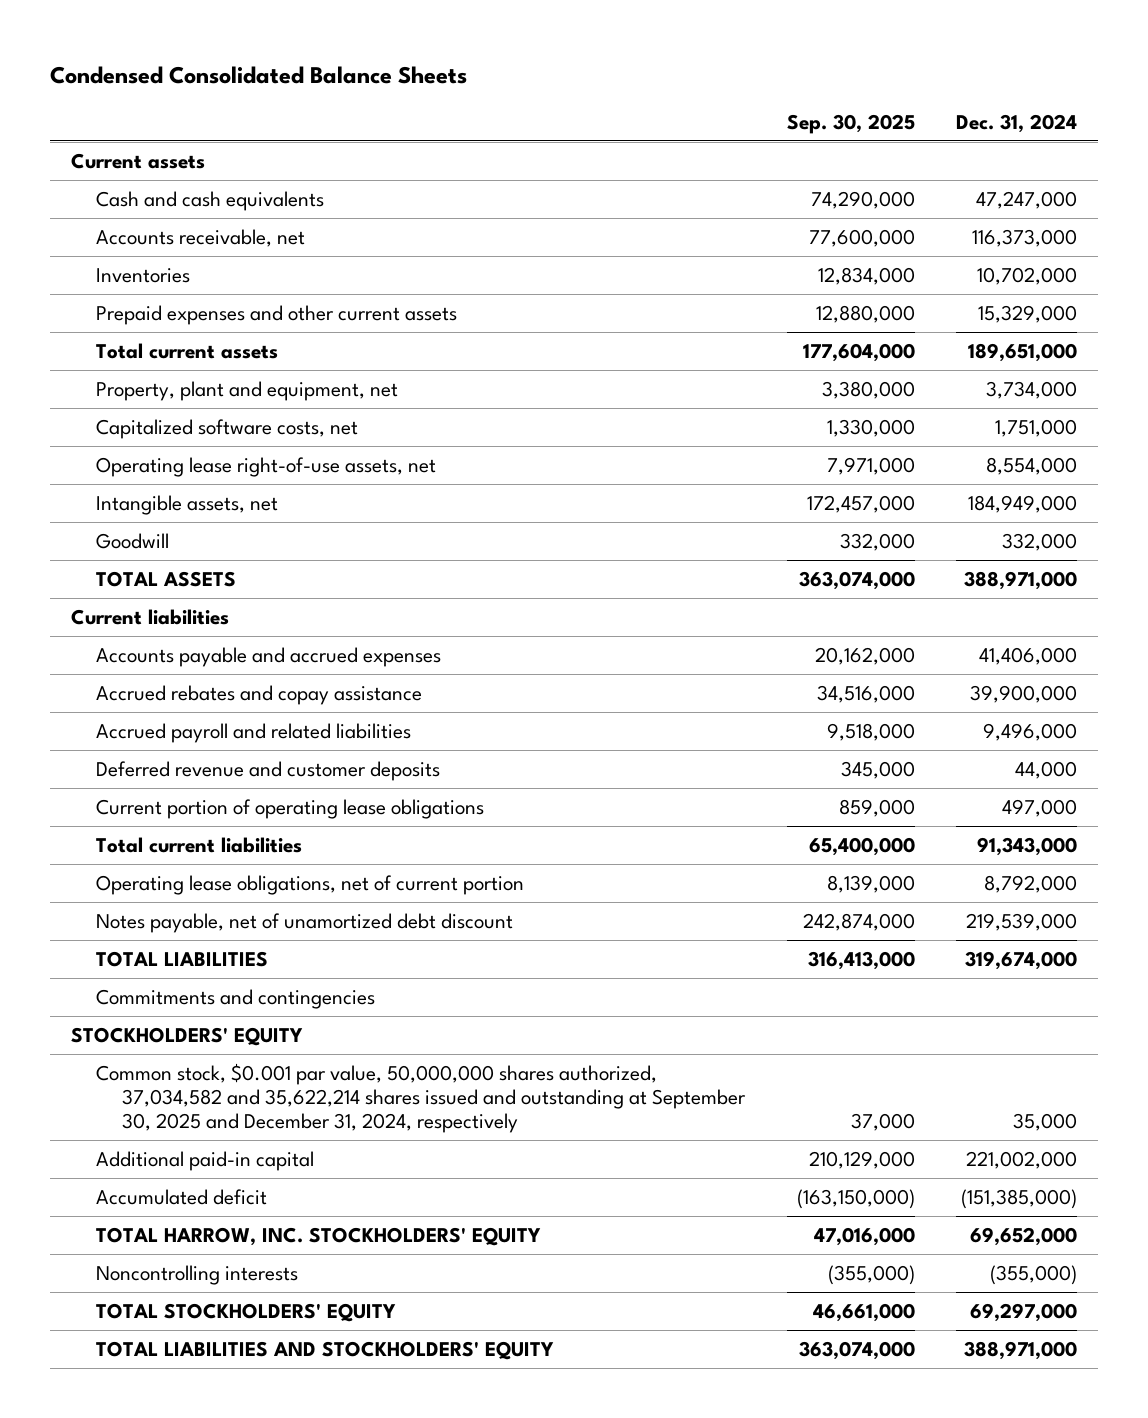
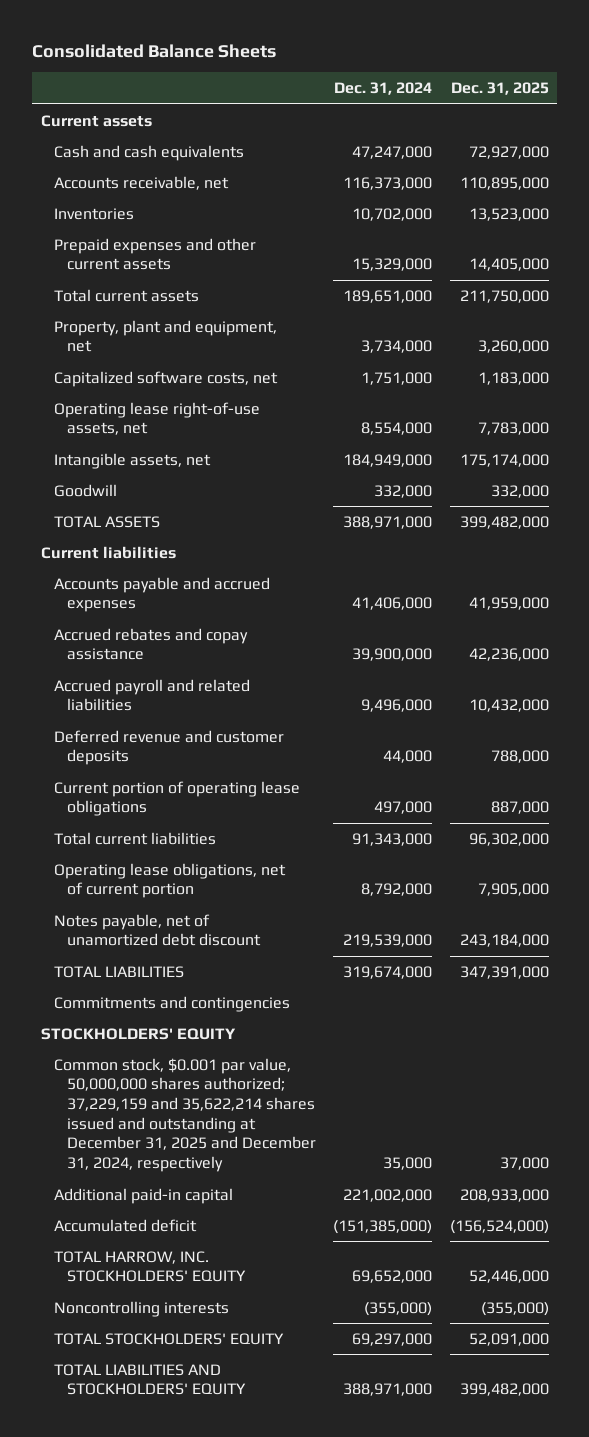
[50,65,468,84] Condensed Consolidated Balance Sheets -> [32,43,277,58] Consolidated Balance Sheets
[786,113,915,134] Sep. 30, 2025 -> none
none -> [450,82,549,96] Dec. 31, 2025
[96,1062,746,1134] Common stock, $0.001 par value, 50,000,000 shares authorized, 37,034,582 and 35,622,214 shares issued and outstanding at September 30, 2025 and December 31, 2024, respectively -> [53,1057,317,1173] Common stock, $0.001 par value, 50,000,000 shares authorized; 37,229,159 and 35,622,214 shares issued and outstanding at December 31, 2025 and December 31, 2024, respectively

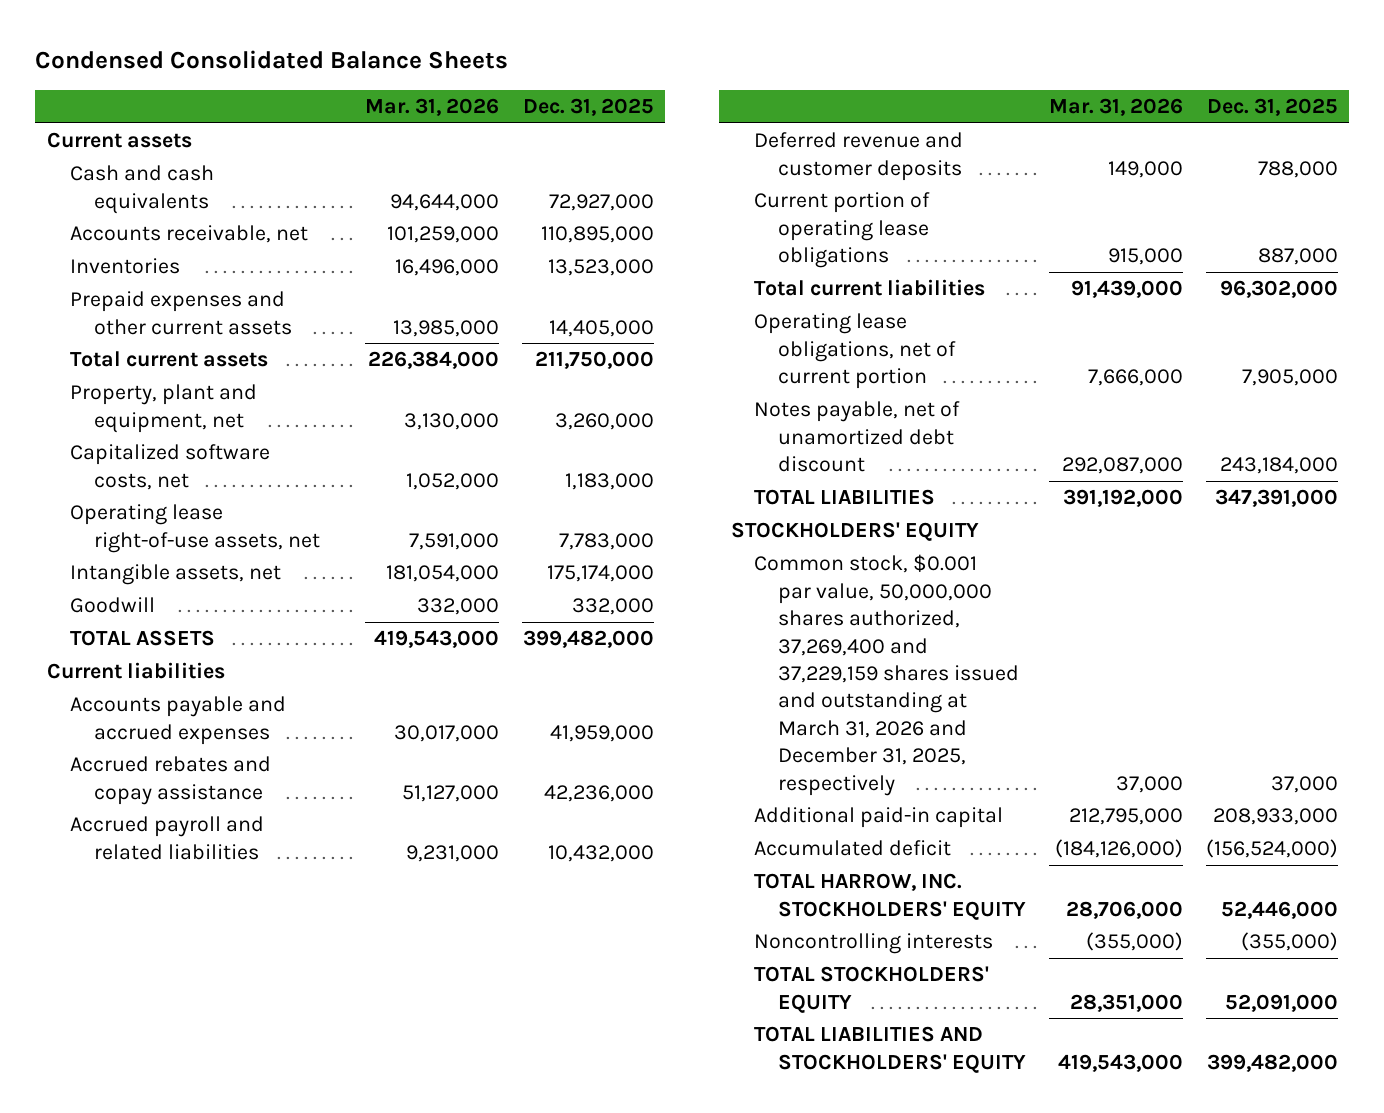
[32,43,277,58] Consolidated Balance Sheets -> [35,50,509,70] Condensed Consolidated Balance Sheets
[334,82,433,96] Dec. 31, 2024 -> none
none -> [364,98,499,117] Mar. 31, 2026
[53,995,290,1012] Commitments and contingencies -> none
[53,1057,317,1173] Common stock, $0.001 par value, 50,000,000 shares authorized; 37,229,159 and 35,622,214 shares issued and outstanding at December 31, 2025 and December 31, 2024, respectively -> [754,554,1019,796] Common stock, $0.001 par value, 50,000,000 shares authorized, 37,269,400 and 37,229,159 shares issued and outstanding at March 31, 2026 and December 31, 2025, respectively

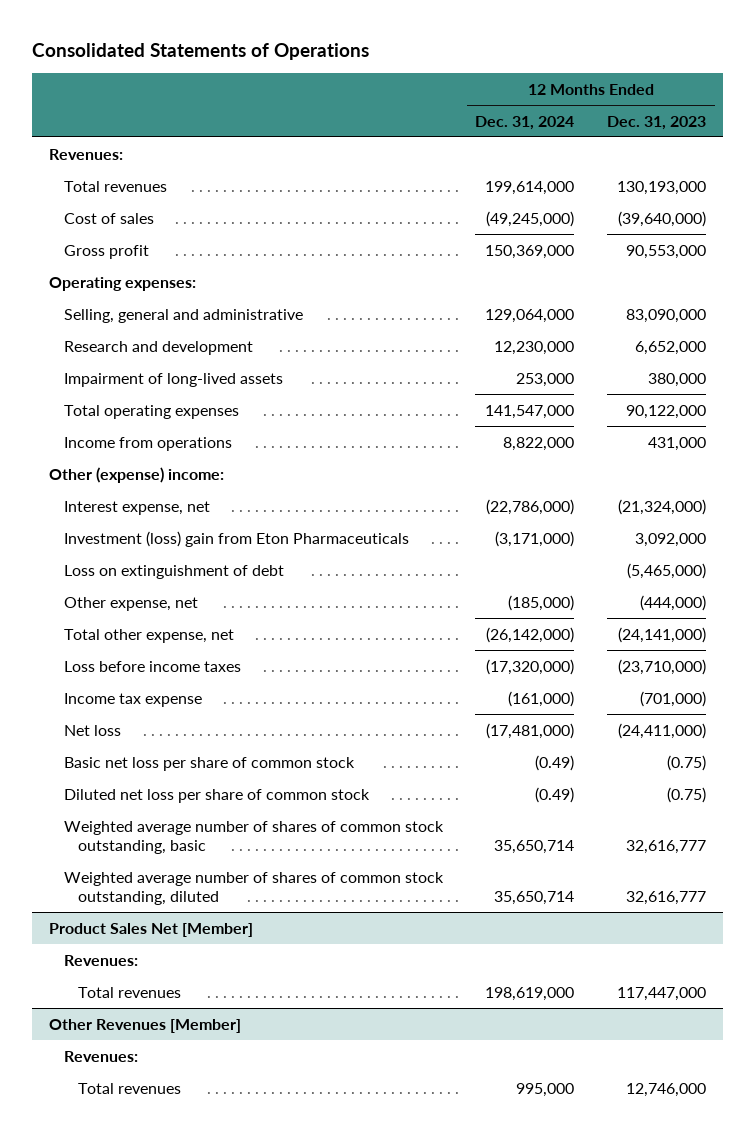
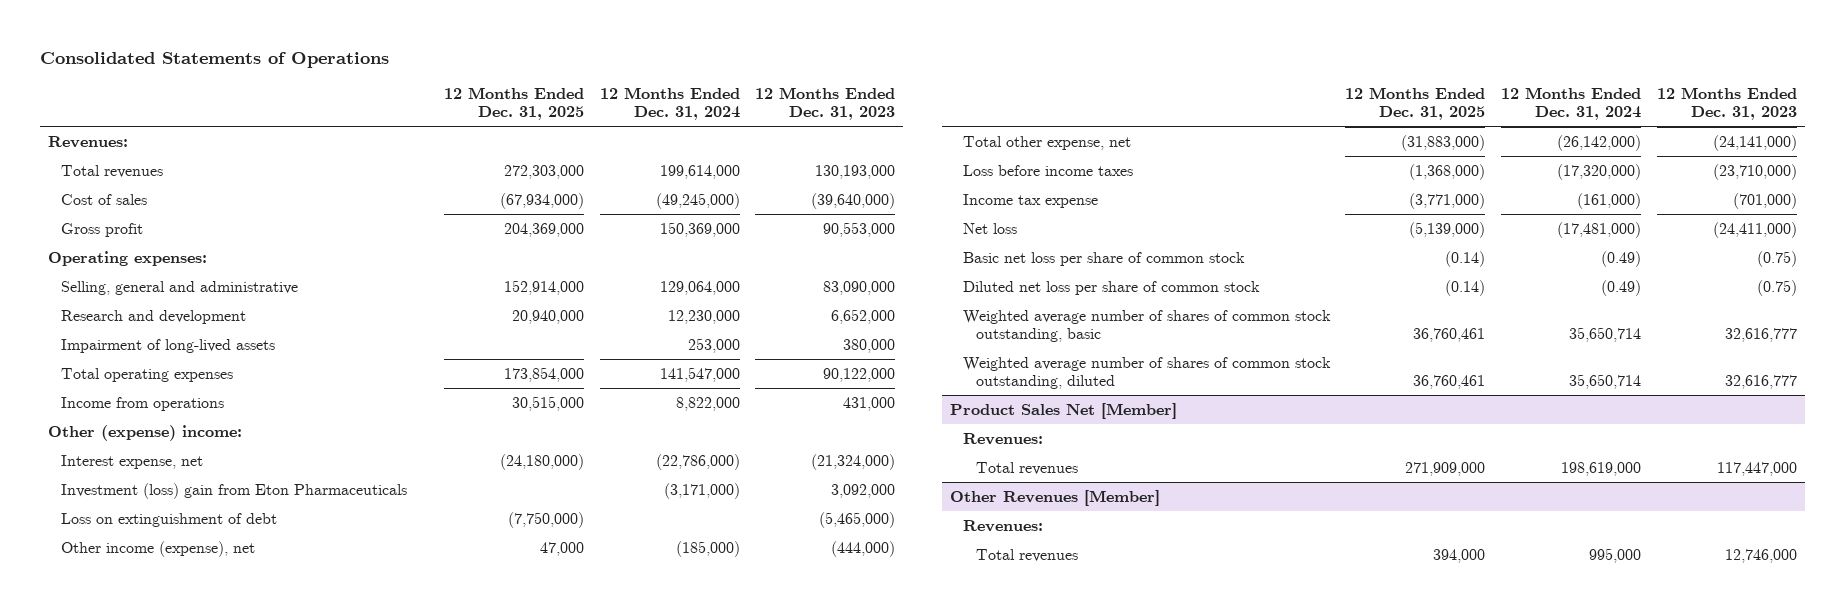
none -> [443,87,584,121] 12 Months Ended Dec. 31, 2025
[63,596,198,611] Other expense, net -> [61,540,256,557] Other income (expense), net

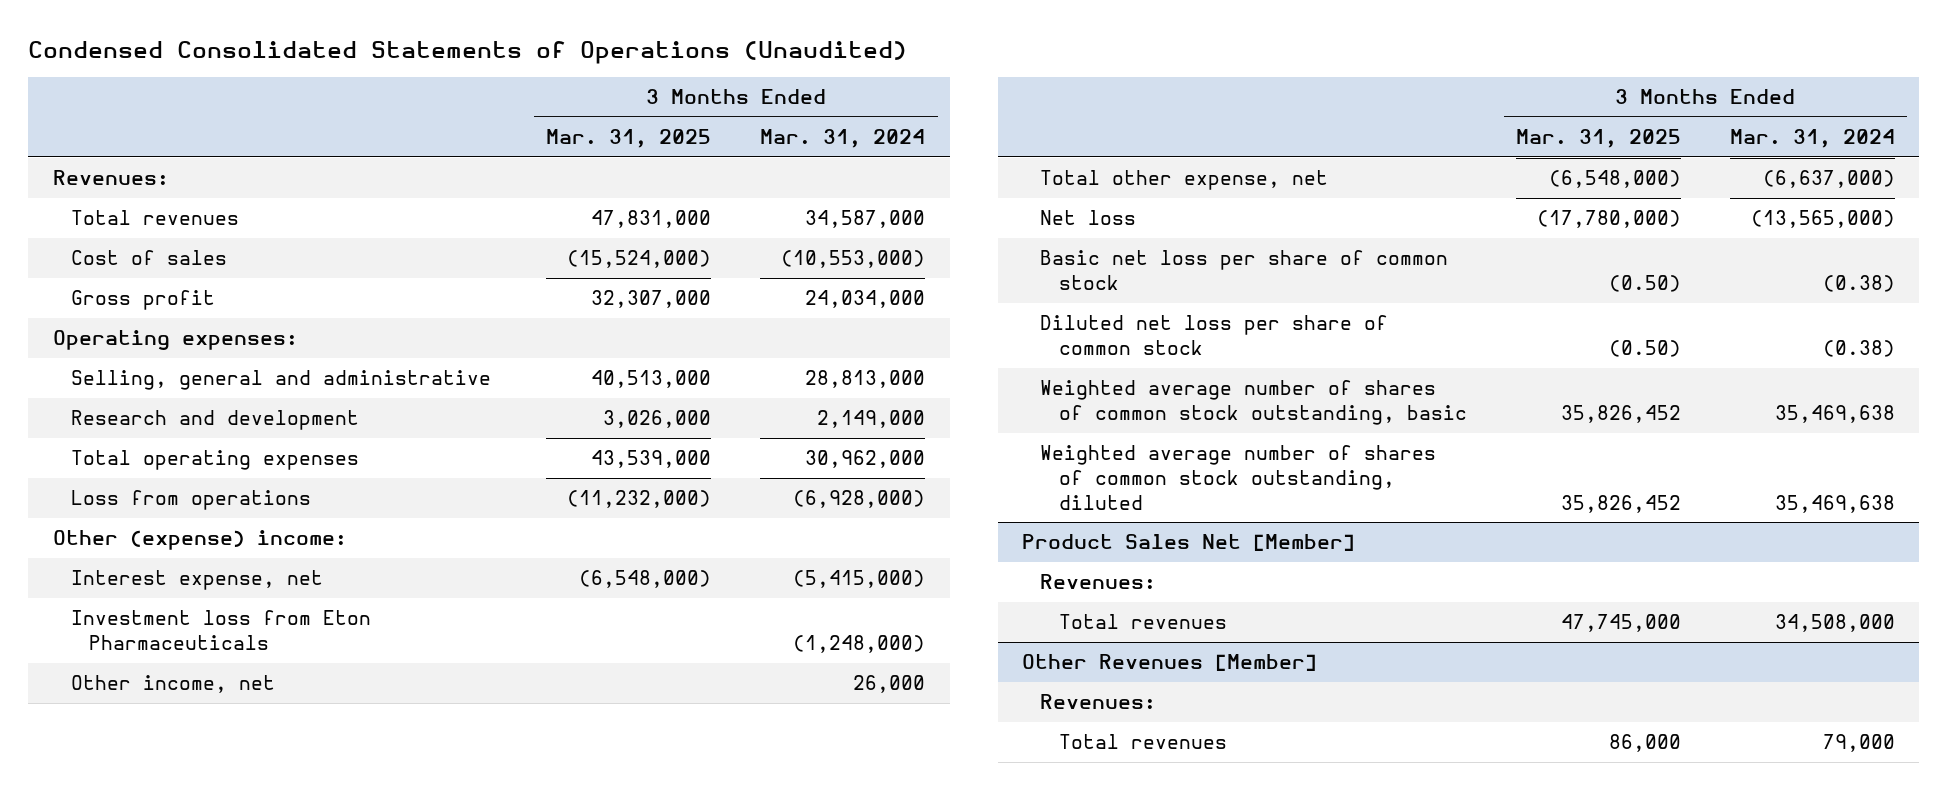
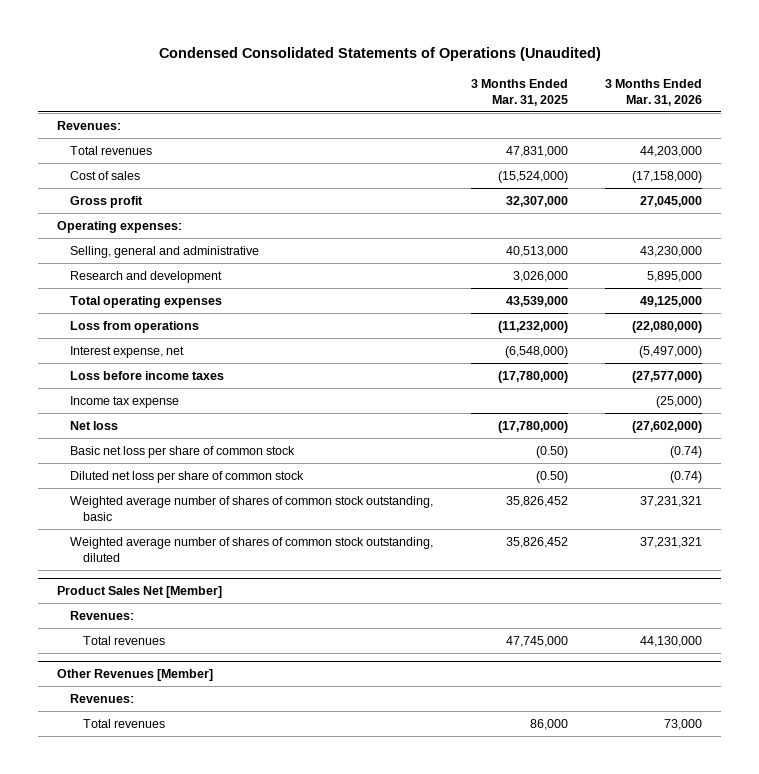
[760,128,926,148] Mar. 31, 2024 -> none
none -> [605,78,703,106] 3 Months Ended Mar. 31, 2026
[52,530,347,551] Other (expense) income: -> none
[71,610,372,650] Investment loss from Eton Pharmaceuticals -> none
[71,675,276,694] Other income, net -> none
[1040,170,1329,191] Total other expense, net -> none
none -> [69,370,224,380] Loss before income taxes
none -> [69,395,179,408] Income tax expense

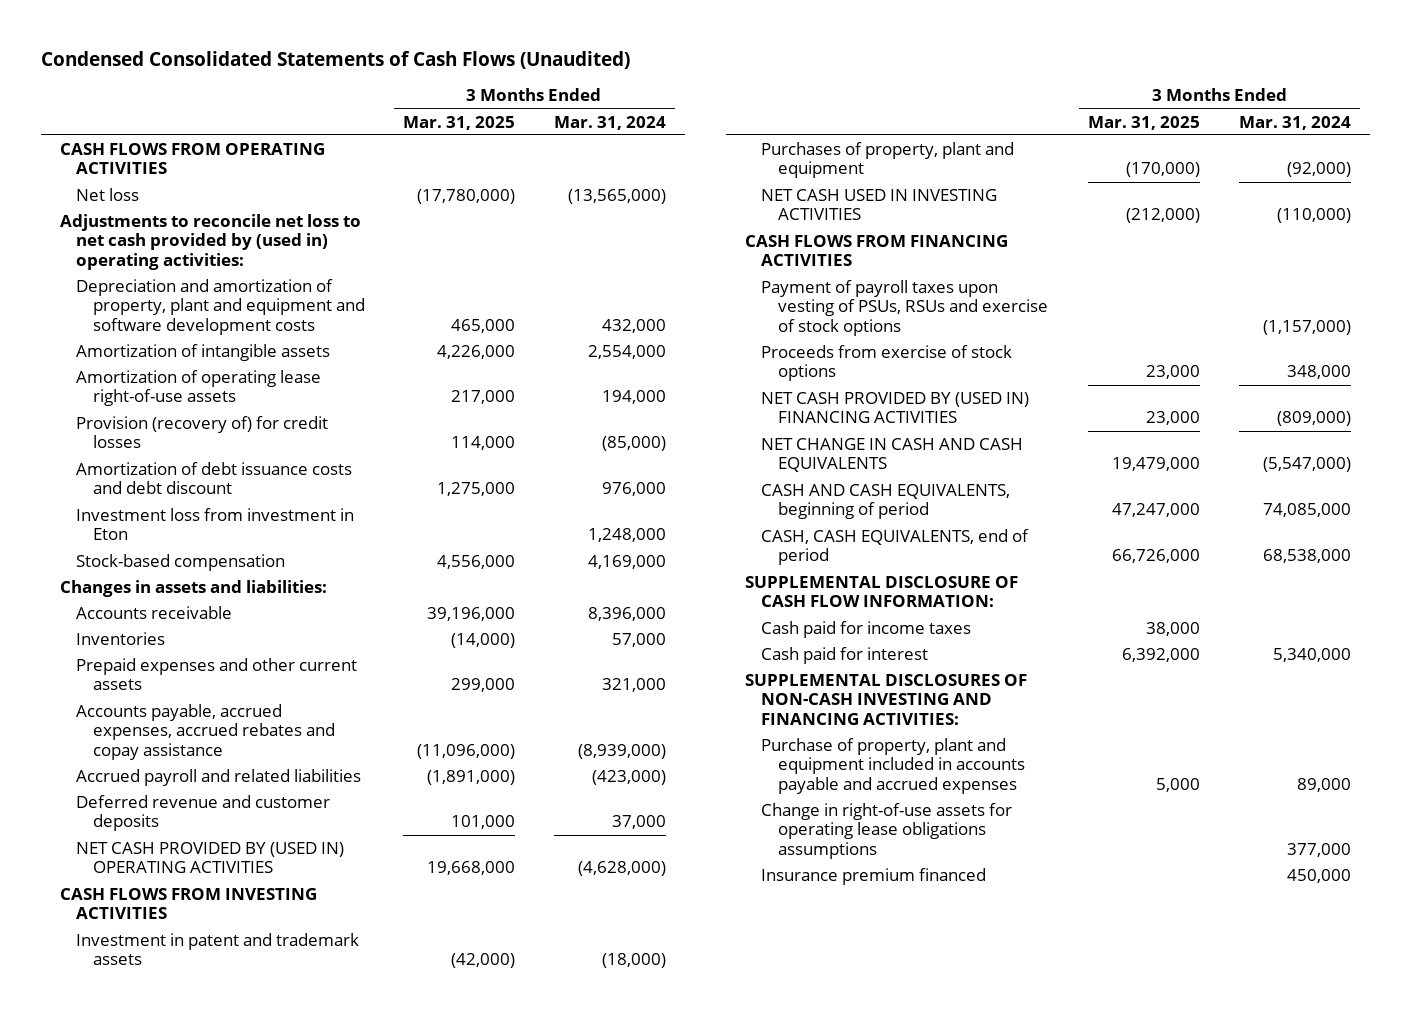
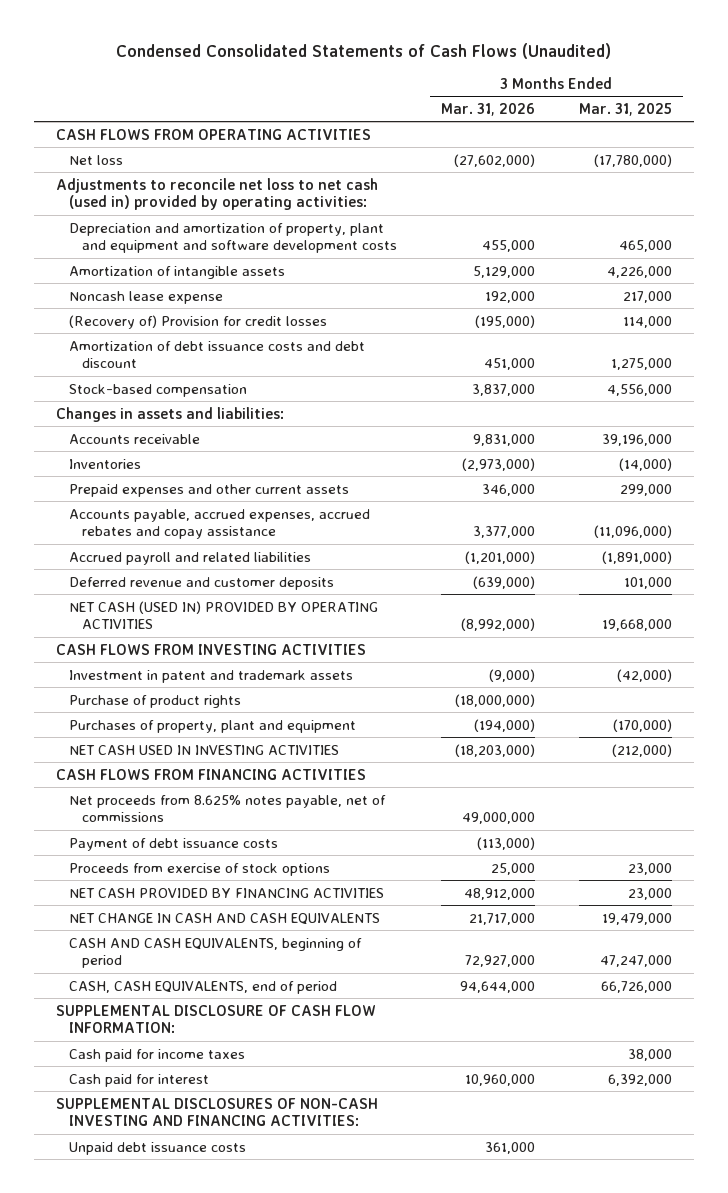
[553,115,666,130] Mar. 31, 2024 -> none
none -> [441,102,536,116] Mar. 31, 2026
[59,213,361,270] Adjustments to reconcile net loss to net cash provided by (used in) operating activities: -> [55,177,378,211] Adjustments to reconcile net loss to net cash (used in) provided by operating activities:
[76,369,322,407] Amortization of operating lease right-of-use assets -> [68,290,223,304] Noncash lease expense
[76,415,329,449] Provision (recovery of) for credit losses -> [68,314,327,329] (Recovery of) Provision for credit losses
[76,507,355,541] Investment loss from investment in Eton -> none
[76,841,345,874] NET CASH PROVIDED BY (USED IN) OPERATING ACTIVITIES -> [68,600,378,630] NET CASH (USED IN) PROVIDED BY OPERATING ACTIVITIES
none -> [68,694,241,708] Purchase of product rights
[761,279,1048,336] Payment of payroll taxes upon vesting of PSUs, RSUs and exercise of stock options -> none
none -> [68,794,386,823] Net proceeds from 8.625% notes payable, net of commissions
none -> [68,837,278,851] Payment of debt issuance costs
[761,391,1030,424] NET CASH PROVIDED BY (USED IN) FINANCING ACTIVITIES -> [68,887,384,898] NET CASH PROVIDED BY FINANCING ACTIVITIES
[761,737,1025,794] Purchase of property, plant and equipment included in accounts payable and accrued expenses -> none
[761,802,1013,859] Change in right-of-use assets for operating lease obligations assumptions -> none
[761,867,987,885] Insurance premium financed -> none
none -> [68,1141,246,1155] Unpaid debt issuance costs

